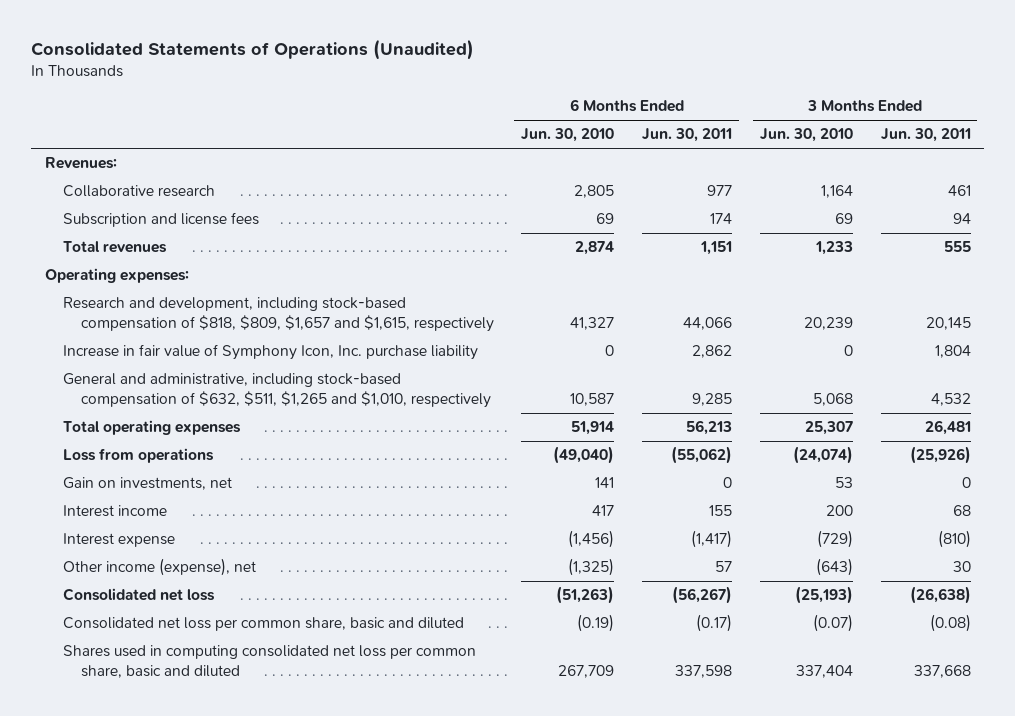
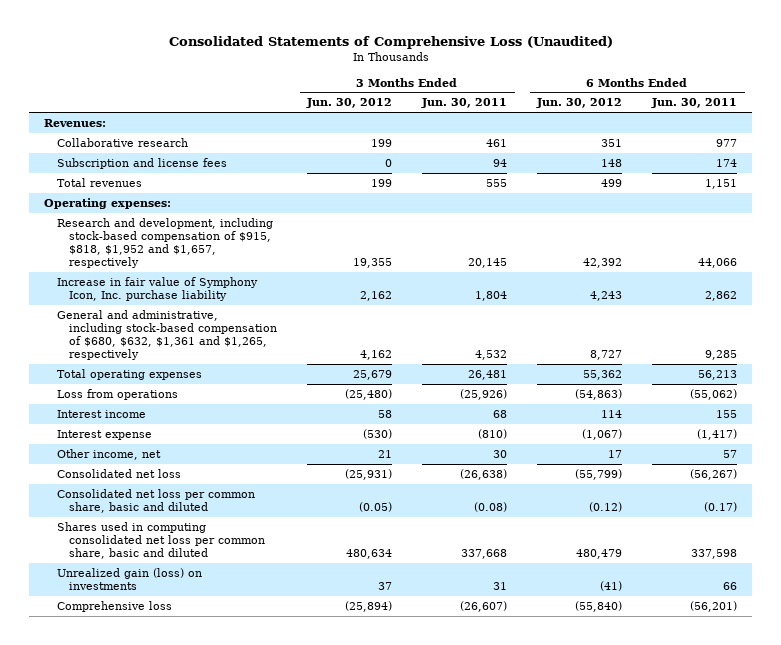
[31,39,475,61] Consolidated Statements of Operations (Unaudited) -> [168,36,613,50] Consolidated Statements of Comprehensive Loss (Unaudited)
[521,128,615,143] Jun. 30, 2010 -> none
[759,128,853,143] Jun. 30, 2010 -> none
none -> [306,98,393,109] Jun. 30, 2012
none -> [536,98,623,109] Jun. 30, 2012
[62,297,494,333] Research and development, including stock-based compensation of $818, $809, $1,657 and $1,615, respectively -> [56,217,273,269] Research and development, including stock-based compensation of $915, $818, $1,952 and $1,657, respectively
[62,373,491,409] General and administrative, including stock-based compensation of $632, $511, $1,265 and $1,010, respectively -> [56,309,278,361] General and administrative, including stock-based compensation of $680, $632, $1,361 and $1,265, respectively
[62,477,232,491] Gain on investments, net -> none
[62,558,256,577] Other income (expense), net -> [56,448,161,460] Other income, net
none -> [56,567,202,591] Unrealized gain (loss) on investments
none -> [56,600,172,612] Comprehensive loss

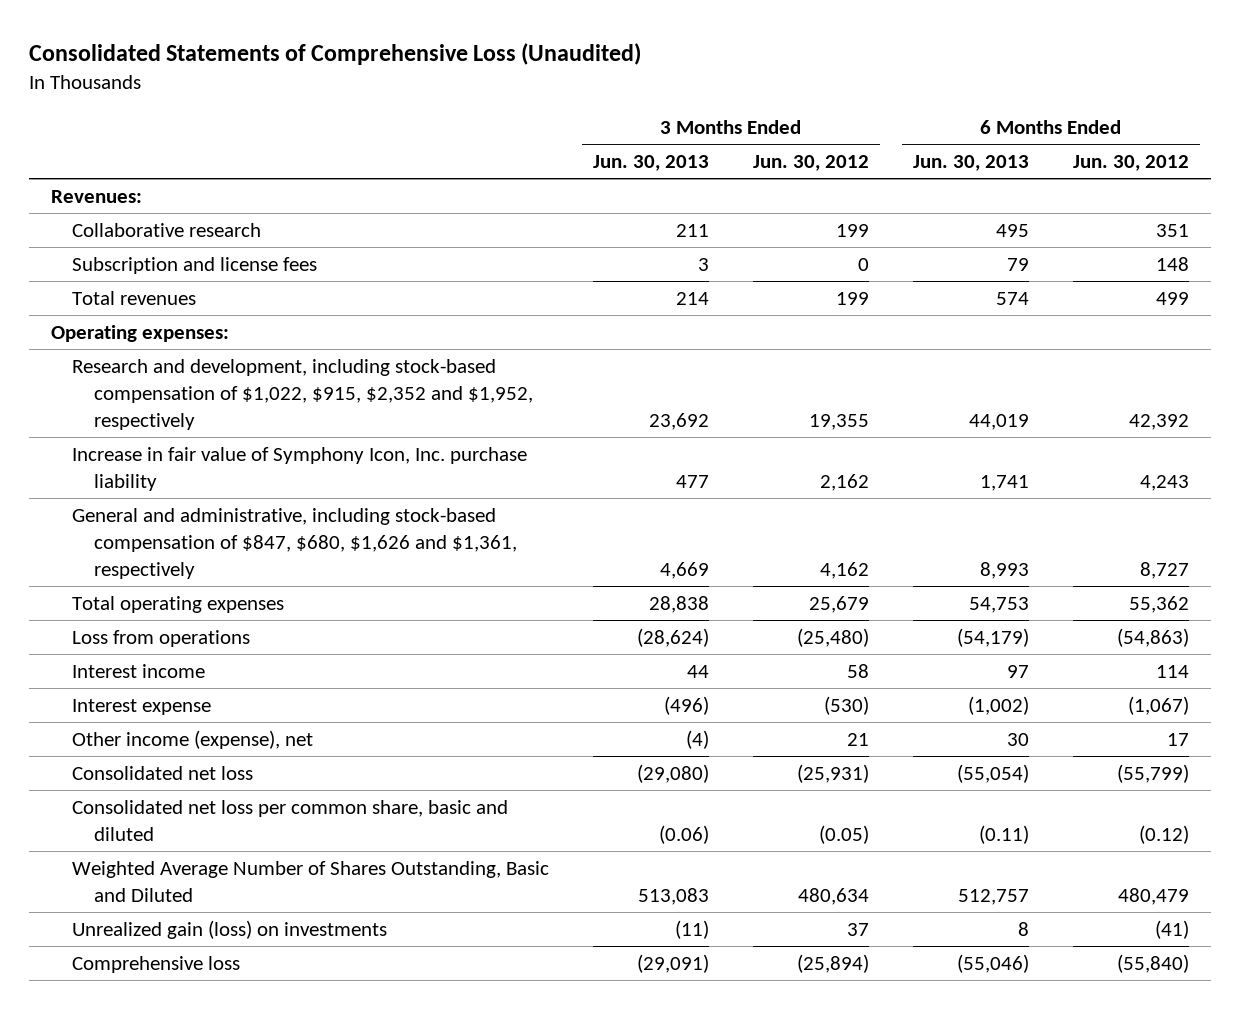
[421,98,508,109] Jun. 30, 2011 -> none
[651,98,738,109] Jun. 30, 2011 -> none
none -> [593,154,710,171] Jun. 30, 2013
none -> [913,154,1030,171] Jun. 30, 2013
[56,217,273,269] Research and development, including stock-based compensation of $915, $818, $1,952 and $1,657, respectively -> [72,358,533,431] Research and development, including stock-based compensation of $1,022, $915, $2,352 and $1,952, respectively
[56,309,278,361] General and administrative, including stock-based compensation of $680, $632, $1,361 and $1,265, respectively -> [72,507,517,580] General and administrative, including stock-based compensation of $847, $680, $1,626 and $1,361, respectively
[56,448,161,460] Other income, net -> [72,729,314,749] Other income (expense), net
[56,521,266,560] Shares used in computing consolidated net loss per common share, basic and diluted -> [72,860,550,902] Weighted Average Number of Shares Outstanding, Basic and Diluted

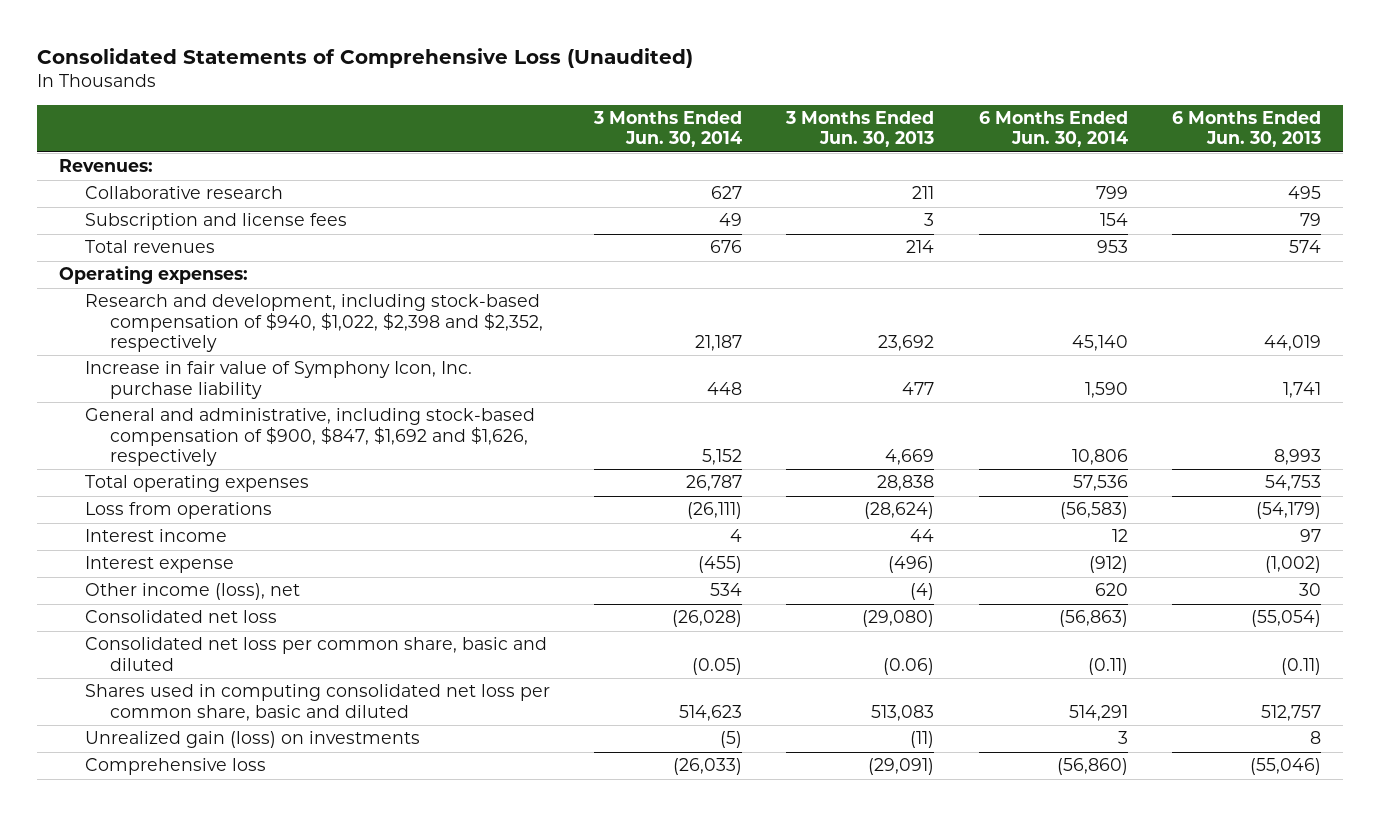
[753,154,870,171] Jun. 30, 2012 -> none
[1073,154,1190,171] Jun. 30, 2012 -> none
none -> [593,111,743,148] 3 Months Ended Jun. 30, 2014
none -> [978,111,1128,148] 6 Months Ended Jun. 30, 2014
[72,358,533,431] Research and development, including stock-based compensation of $1,022, $915, $2,352 and $1,952, respectively -> [84,294,543,352] Research and development, including stock-based compensation of $940, $1,022, $2,398 and $2,352, respectively
[72,507,517,580] General and administrative, including stock-based compensation of $847, $680, $1,626 and $1,361, respectively -> [84,408,535,466] General and administrative, including stock-based compensation of $900, $847, $1,692 and $1,626, respectively
[72,729,314,749] Other income (expense), net -> [84,583,300,601] Other income (loss), net
[72,860,550,902] Weighted Average Number of Shares Outstanding, Basic and Diluted -> [84,684,550,721] Shares used in computing consolidated net loss per common share, basic and diluted

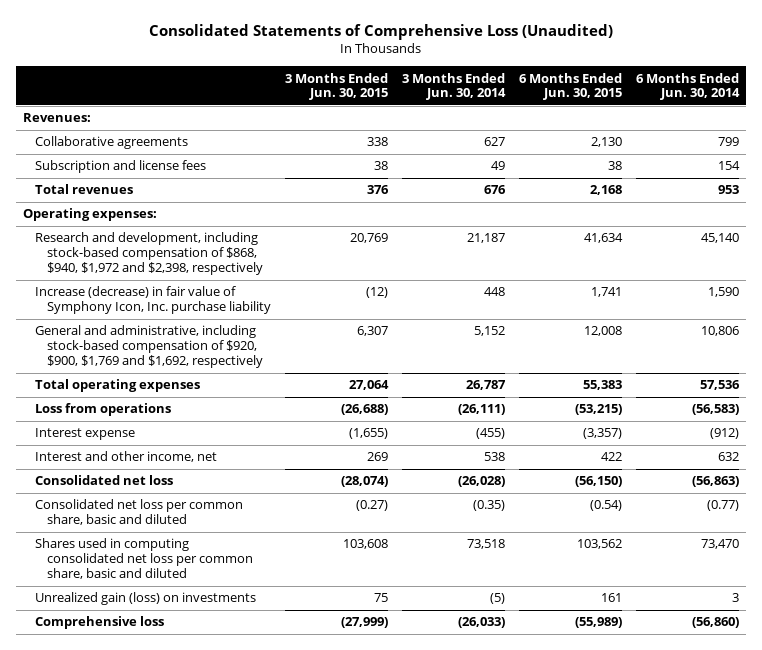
[785,111,935,148] 3 Months Ended Jun. 30, 2013 -> none
[1172,111,1322,148] 6 Months Ended Jun. 30, 2013 -> none
none -> [284,72,388,101] 3 Months Ended Jun. 30, 2015
none -> [518,72,622,101] 6 Months Ended Jun. 30, 2015
[84,186,283,200] Collaborative research -> [34,136,188,150] Collaborative agreements
[84,294,543,352] Research and development, including stock-based compensation of $940, $1,022, $2,398 and $2,352, respectively -> [34,232,263,276] Research and development, including stock-based compensation of $868, $940, $1,972 and $2,398, respectively
[84,361,472,399] Increase in fair value of Symphony Icon, Inc. purchase liability -> [34,286,271,315] Increase (decrease) in fair value of Symphony Icon, Inc. purchase liability
[84,408,535,466] General and administrative, including stock-based compensation of $900, $847, $1,692 and $1,626, respectively -> [34,325,263,369] General and administrative, including stock-based compensation of $920, $900, $1,769 and $1,692, respectively
[84,529,227,543] Interest income -> none
[84,583,300,601] Other income (loss), net -> [34,451,217,463] Interest and other income, net
[710,583,743,597] 534 -> [483,452,505,462] 538
[1094,583,1128,597] 620 -> [717,452,739,462] 632
[692,657,743,675] (0.05) -> [472,500,505,512] (0.35)
[1087,657,1128,675] (0.11) -> [706,500,739,512] (0.77)
[679,704,743,721] 514,623 -> [466,539,505,550] 73,518
[1068,704,1128,721] 514,291 -> [700,539,739,550] 73,470

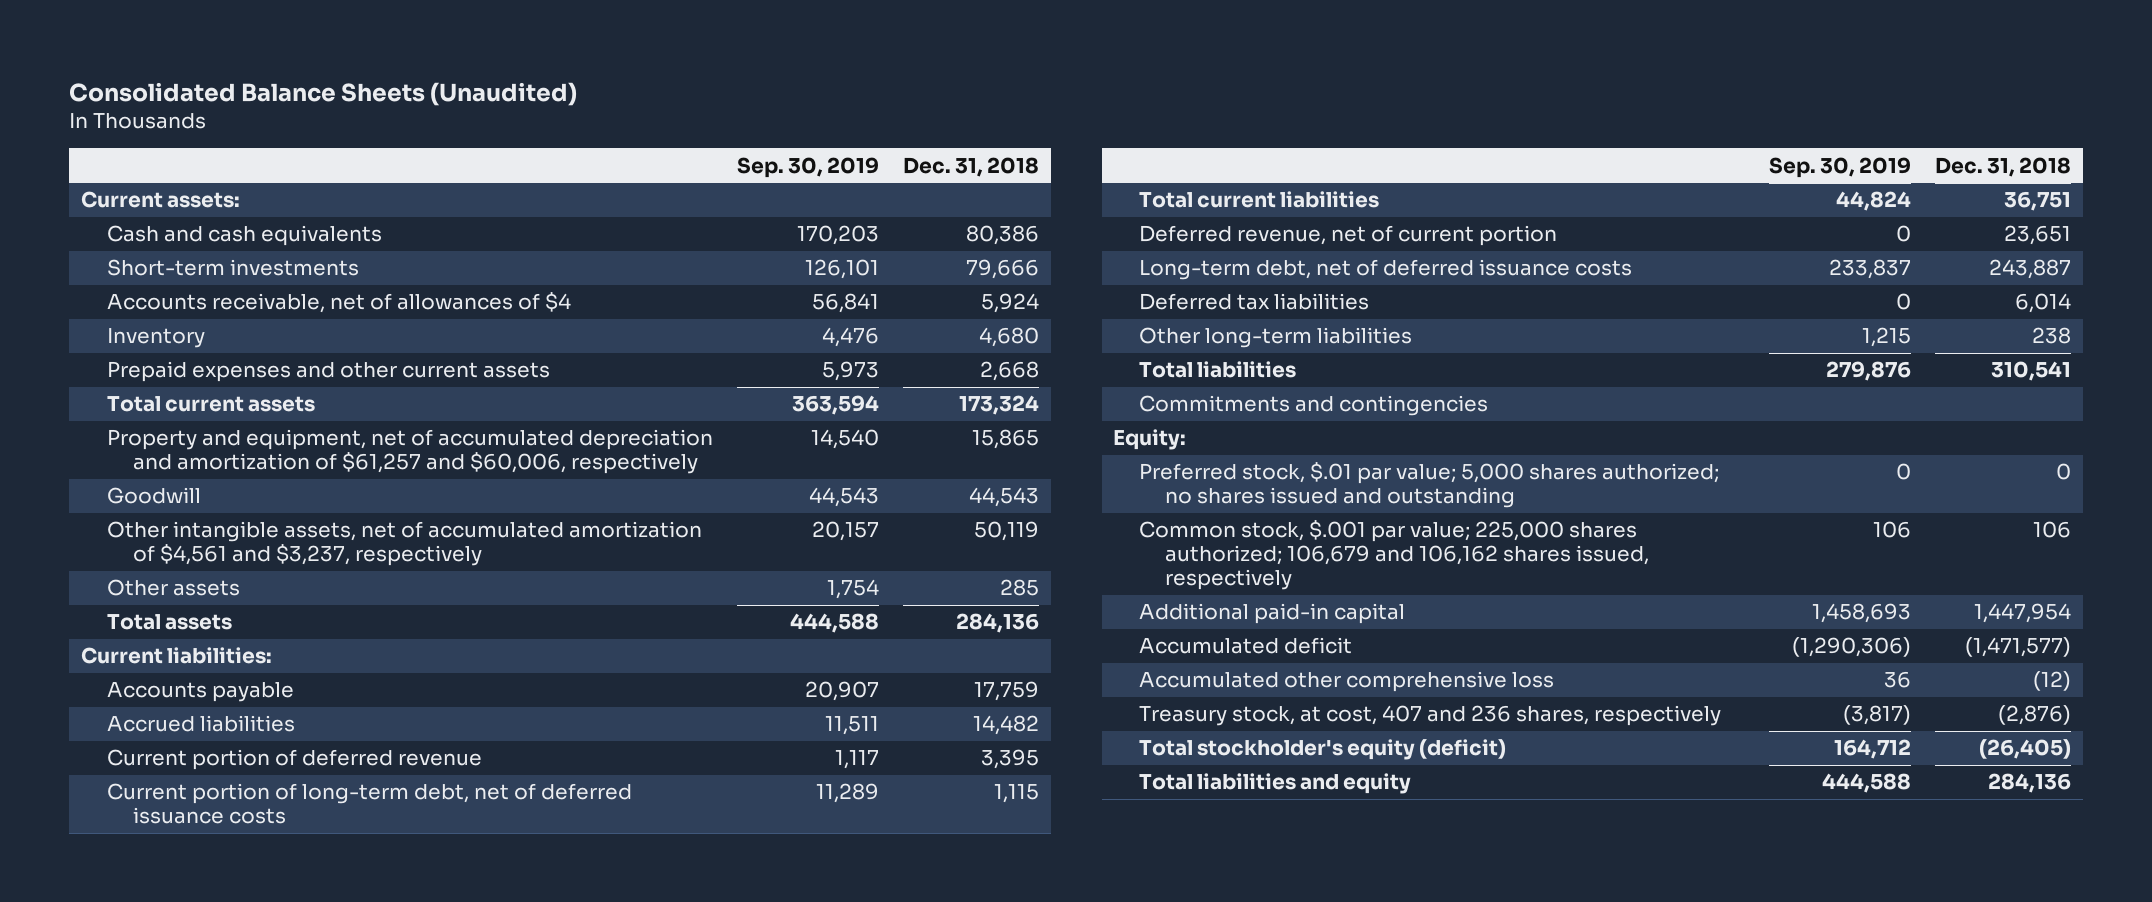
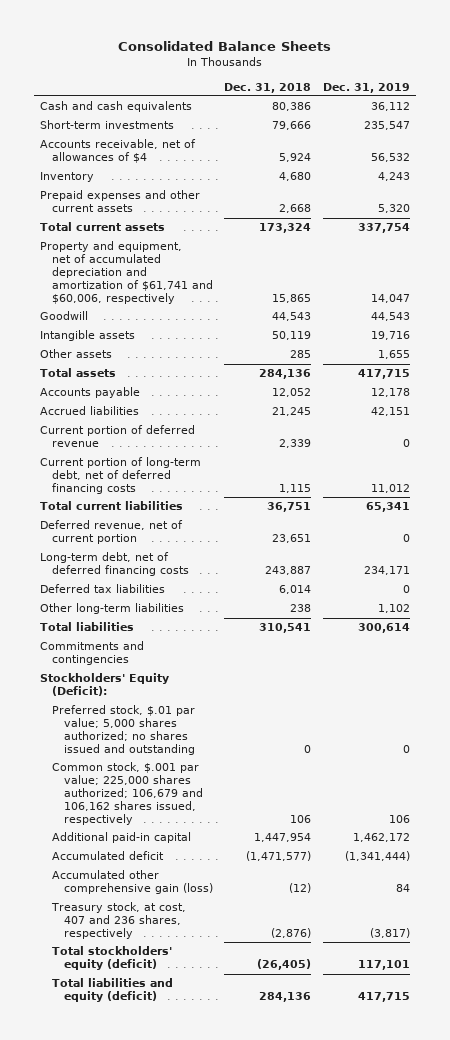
[69,81,578,106] Consolidated Balance Sheets (Unaudited) -> [118,41,332,52] Consolidated Balance Sheets
[736,156,879,178] Sep. 30, 2019 -> none
none -> [322,82,410,93] Dec. 31, 2019
[81,191,241,209] Current assets: -> none
[106,429,713,475] Property and equipment, net of accumulated depreciation and amortization of $61,257 and $60,006, respectively -> [40,241,214,304] Property and equipment, net of accumulated depreciation and amortization of $61,741 and $60,006, respectively
[106,521,702,567] Other intangible assets, net of accumulated amortization of $4,561 and $3,237, respectively -> [40,330,136,342] Intangible assets
[81,647,273,665] Current liabilities: -> none
[973,681,1039,702] 17,759 -> [272,388,312,398] 12,052
[972,715,1039,736] 14,482 -> [272,407,312,417] 21,245
[980,749,1039,770] 3,395 -> [279,439,312,449] 2,339
[106,783,632,825] Current portion of long-term debt, net of deferred issuance costs -> [40,457,202,495] Current portion of long-term debt, net of deferred financing costs
[1139,259,1633,281] Long-term debt, net of deferred issuance costs -> [40,552,190,577] Long-term debt, net of deferred financing costs
[1113,429,1187,451] Equity: -> [40,673,170,697] Stockholders' Equity (Deficit):
[1139,671,1555,693] Accumulated other comprehensive loss -> [52,870,214,895] Accumulated other comprehensive gain (loss)
[1139,739,1507,761] Total stockholder's equity (deficit) -> [52,946,173,971] Total stockholders' equity (deficit)
[1139,773,1412,795] Total liabilities and equity -> [52,978,174,1003] Total liabilities and equity (deficit)

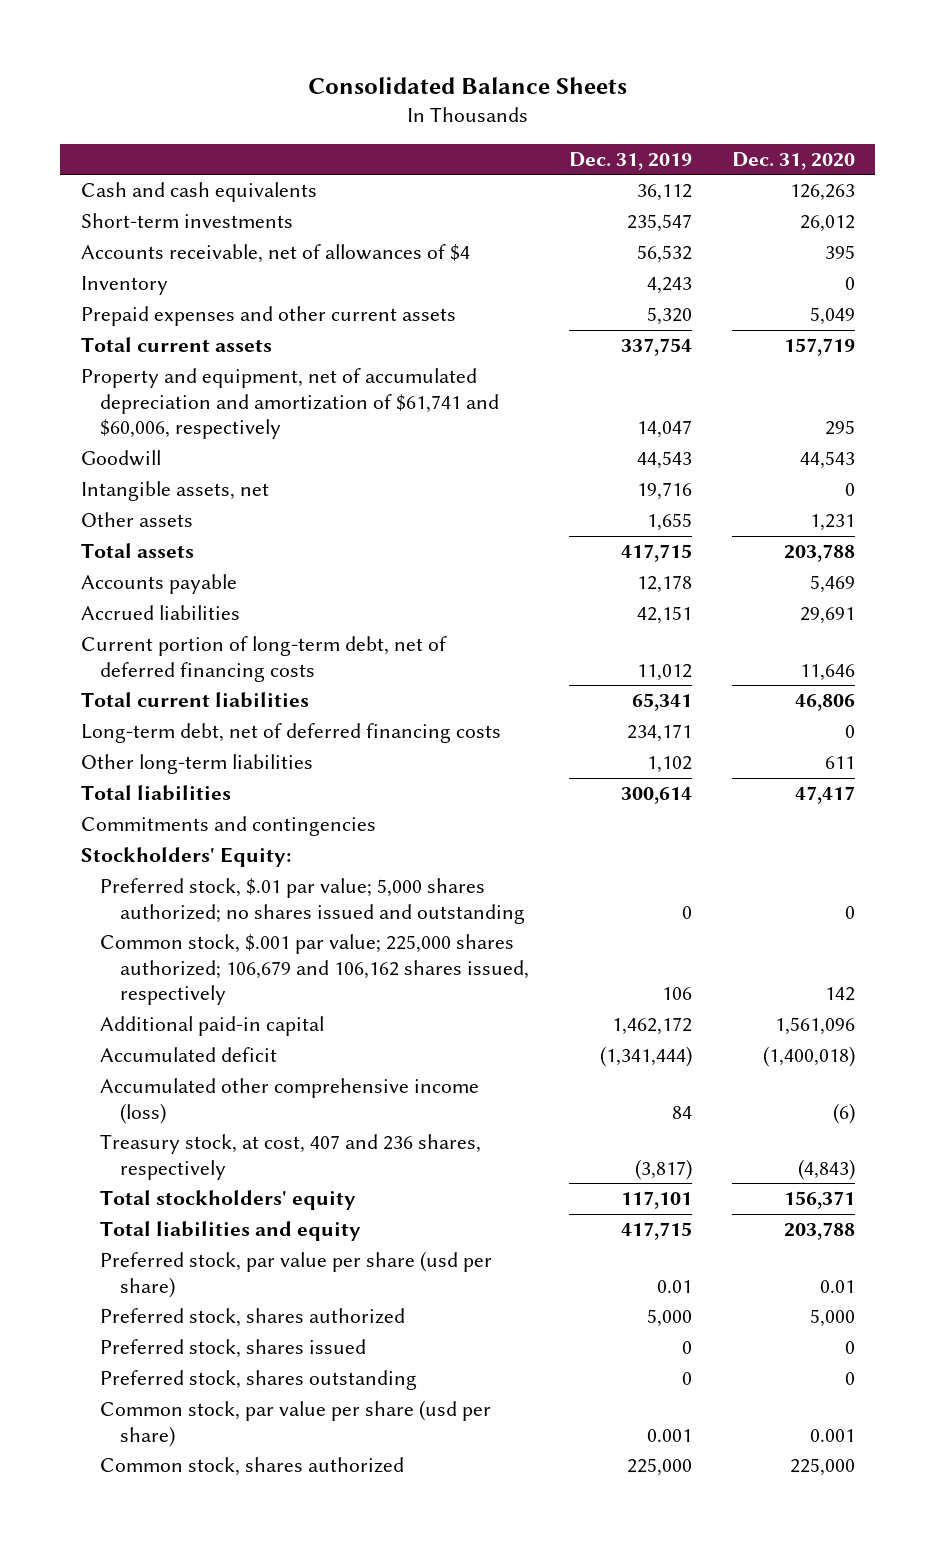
[224,82,312,93] Dec. 31, 2018 -> none
none -> [732,151,856,170] Dec. 31, 2020
[40,330,136,342] Intangible assets -> [80,481,269,502] Intangible assets, net
[40,425,196,448] Current portion of deferred revenue -> none
[40,520,184,545] Deferred revenue, net of current portion -> none
[40,584,166,594] Deferred tax liabilities -> none
[40,673,170,697] Stockholders' Equity (Deficit): -> [80,847,291,868] Stockholders' Equity:
[52,870,214,895] Accumulated other comprehensive gain (loss) -> [100,1078,480,1124] Accumulated other comprehensive income (loss)
[52,946,173,971] Total stockholders' equity (deficit) -> [100,1190,357,1211] Total stockholders' equity
[52,978,174,1003] Total liabilities and equity (deficit) -> [100,1221,362,1242] Total liabilities and equity
none -> [100,1251,493,1298] Preferred stock, par value per share (usd per share)
none -> [100,1308,406,1328] Preferred stock, shares authorized
none -> [100,1339,367,1359] Preferred stock, shares issued
none -> [100,1370,418,1391] Preferred stock, shares outstanding
none -> [100,1400,492,1447] Common stock, par value per share (usd per share)
none -> [100,1457,405,1477] Common stock, shares authorized

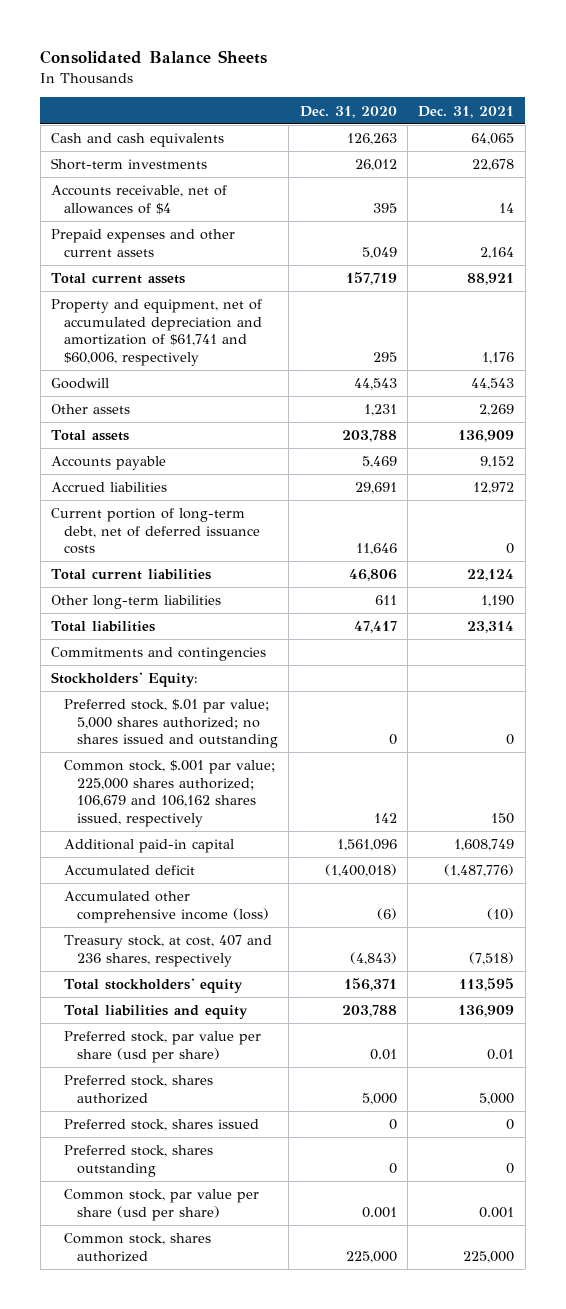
[568,151,692,170] Dec. 31, 2019 -> none
none -> [418,105,515,118] Dec. 31, 2021
[80,276,168,296] Inventory -> none
[80,481,269,502] Intangible assets, net -> none
[80,636,447,682] Current portion of long-term debt, net of deferred financing costs -> [51,508,261,555] Current portion of long-term debt, net of deferred issuance costs
[80,723,501,744] Long-term debt, net of deferred financing costs -> none

